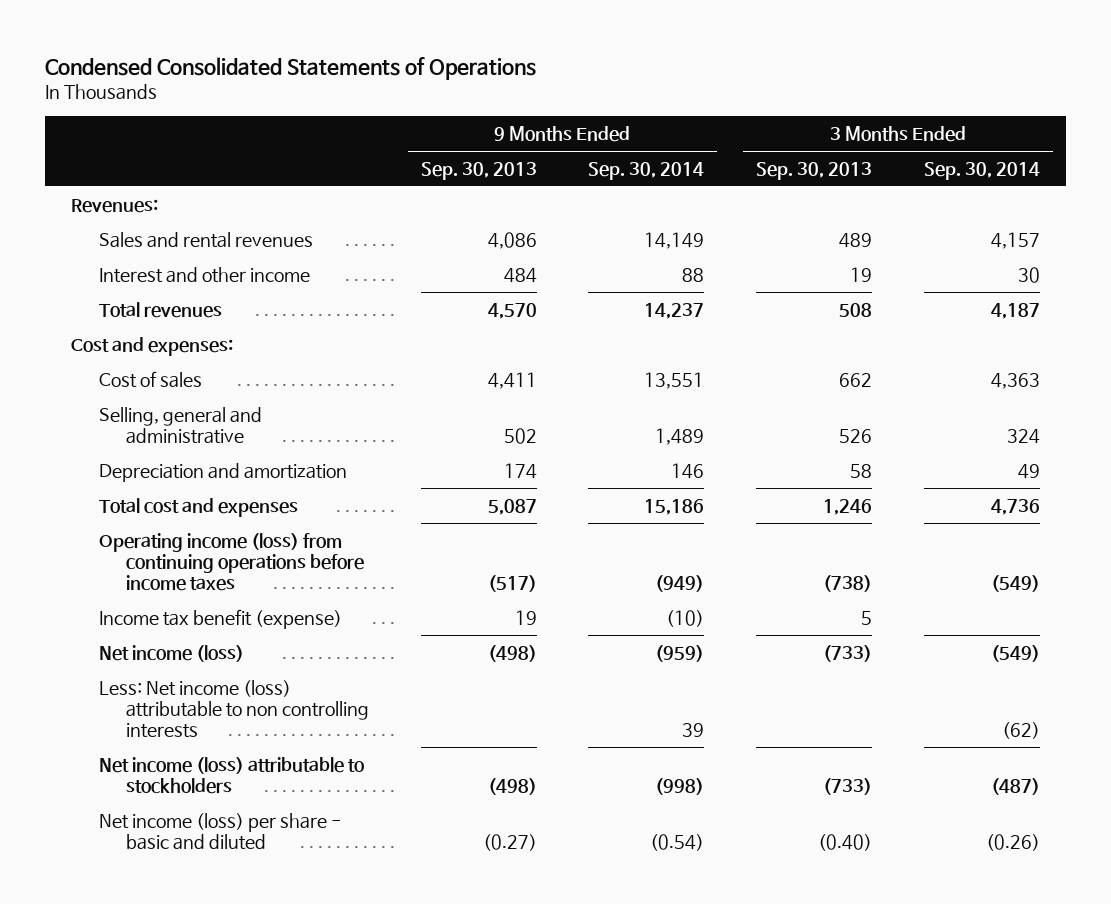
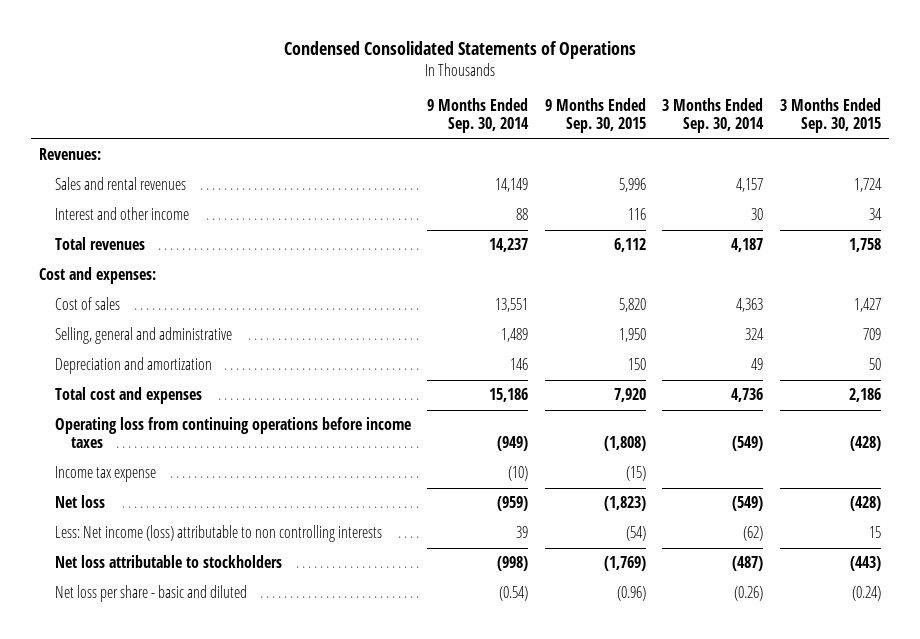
[420,162,537,181] Sep. 30, 2013 -> none
[756,162,873,181] Sep. 30, 2013 -> none
none -> [544,98,646,134] 9 Months Ended Sep. 30, 2015
none -> [779,98,881,134] 3 Months Ended Sep. 30, 2015
[98,532,364,592] Operating income (loss) from continuing operations before income taxes -> [54,417,411,449] Operating loss from continuing operations before income taxes
[98,608,342,629] Income tax benefit (expense) -> [54,466,156,483] Income tax expense
[98,644,244,662] Net income (loss) -> [54,495,105,509] Net loss
[98,756,364,795] Net income (loss) attributable to stockholders -> [54,555,282,569] Net loss attributable to stockholders
[98,812,342,851] Net income (loss) per share - basic and diluted -> [54,585,247,603] Net loss per share - basic and diluted

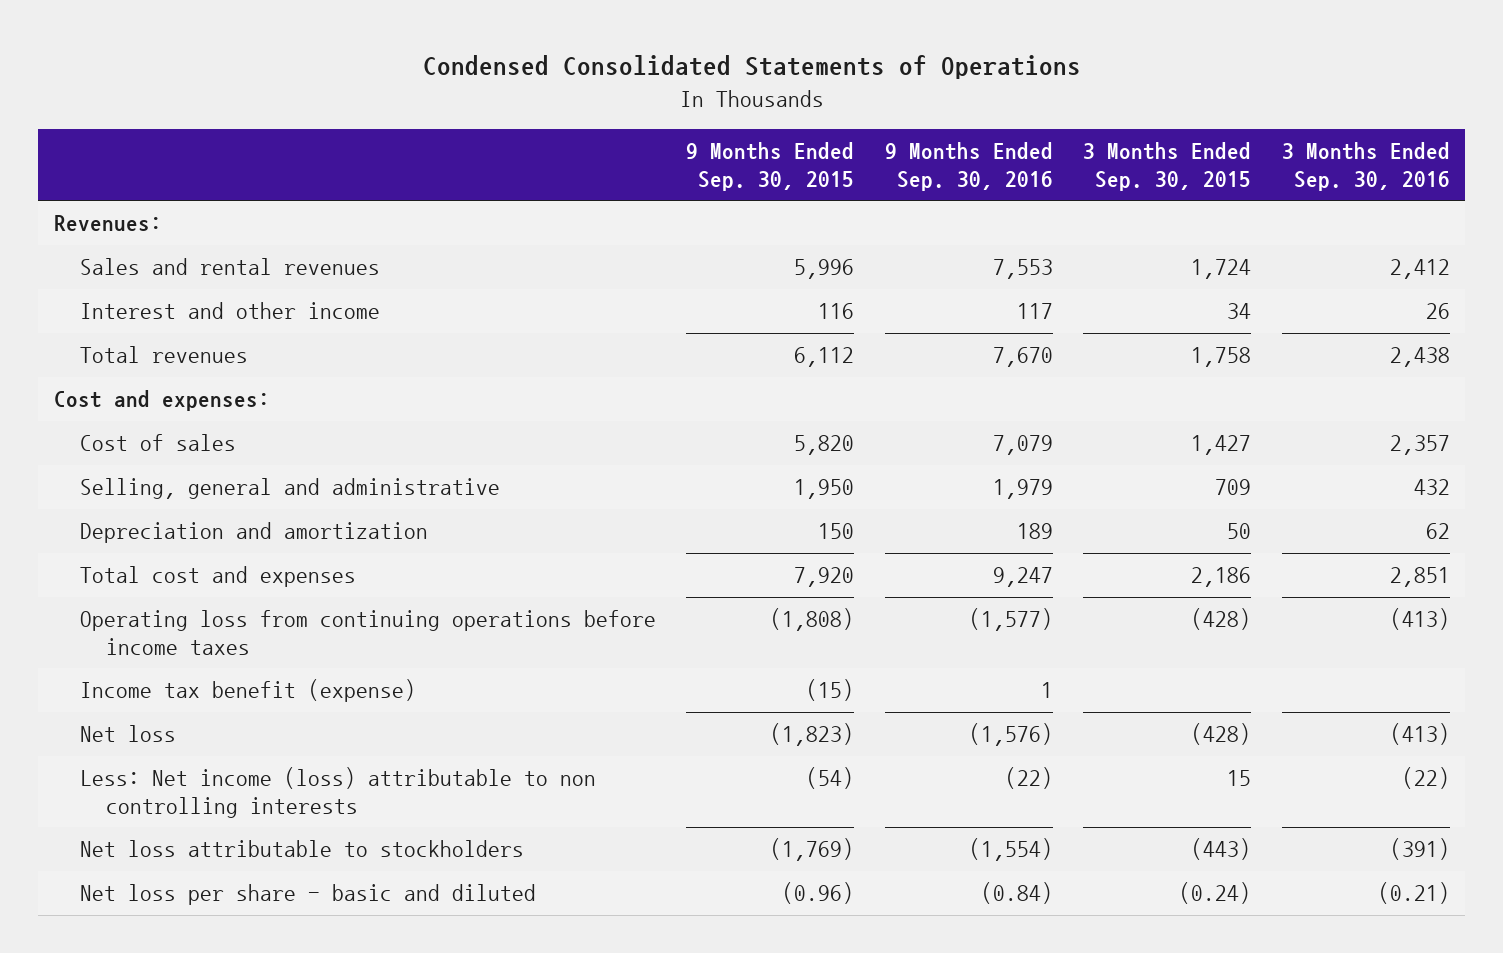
[427,98,530,134] 9 Months Ended Sep. 30, 2014 -> none
[662,98,765,134] 3 Months Ended Sep. 30, 2014 -> none
none -> [884,142,1053,191] 9 Months Ended Sep. 30, 2016
none -> [1281,142,1450,191] 3 Months Ended Sep. 30, 2016
[54,466,156,483] Income tax expense -> [79,679,416,703] Income tax benefit (expense)

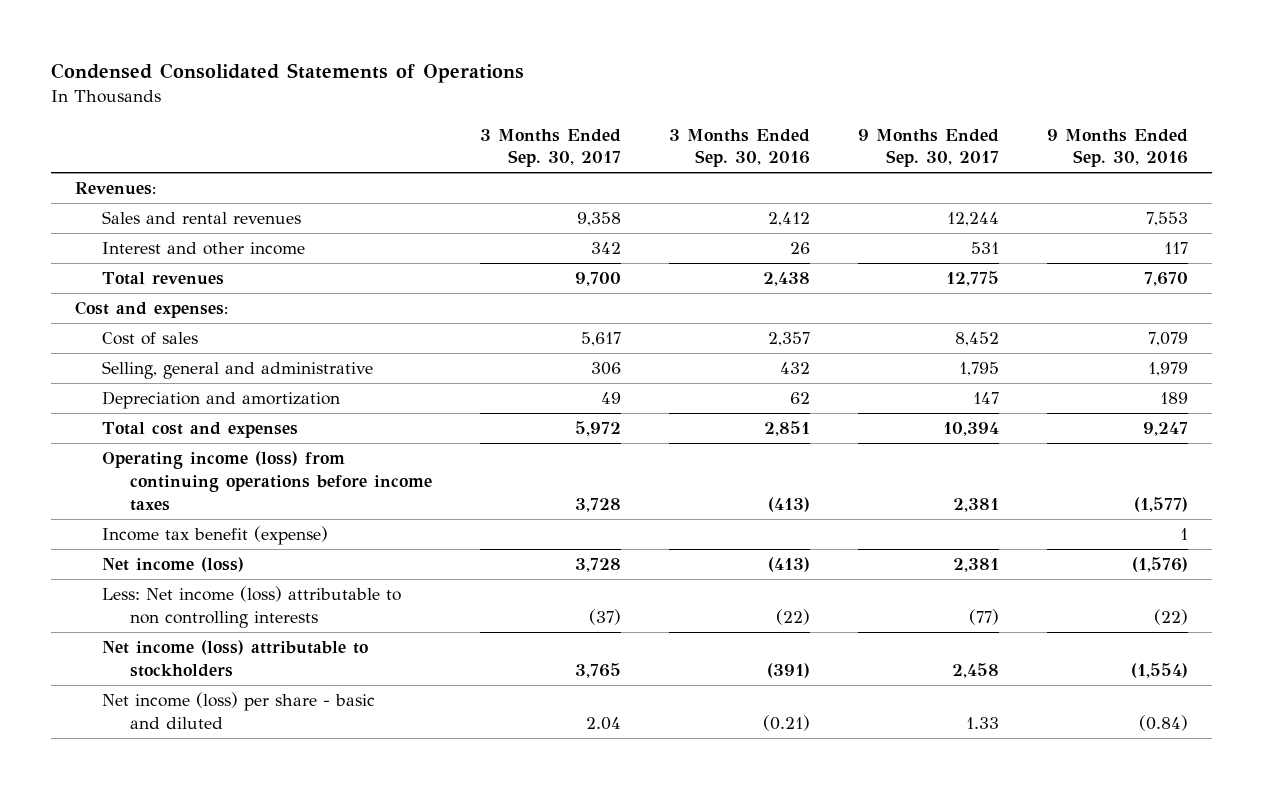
[686,142,855,191] 9 Months Ended Sep. 30, 2015 -> none
[1083,142,1252,191] 3 Months Ended Sep. 30, 2015 -> none
none -> [479,128,621,168] 3 Months Ended Sep. 30, 2017
none -> [857,128,999,168] 9 Months Ended Sep. 30, 2017
[79,610,656,655] Operating loss from continuing operations before income taxes -> [102,451,432,511] Operating income (loss) from continuing operations before income taxes
[79,725,176,743] Net loss -> [102,557,245,573] Net income (loss)
[79,840,524,858] Net loss attributable to stockholders -> [102,640,369,678] Net income (loss) attributable to stockholders
[79,884,536,906] Net loss per share - basic and diluted -> [102,692,376,730] Net income (loss) per share - basic and diluted

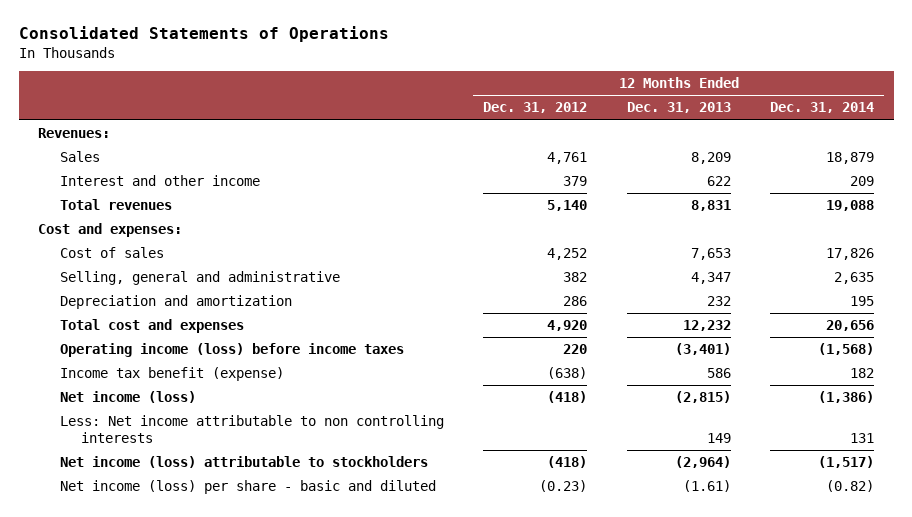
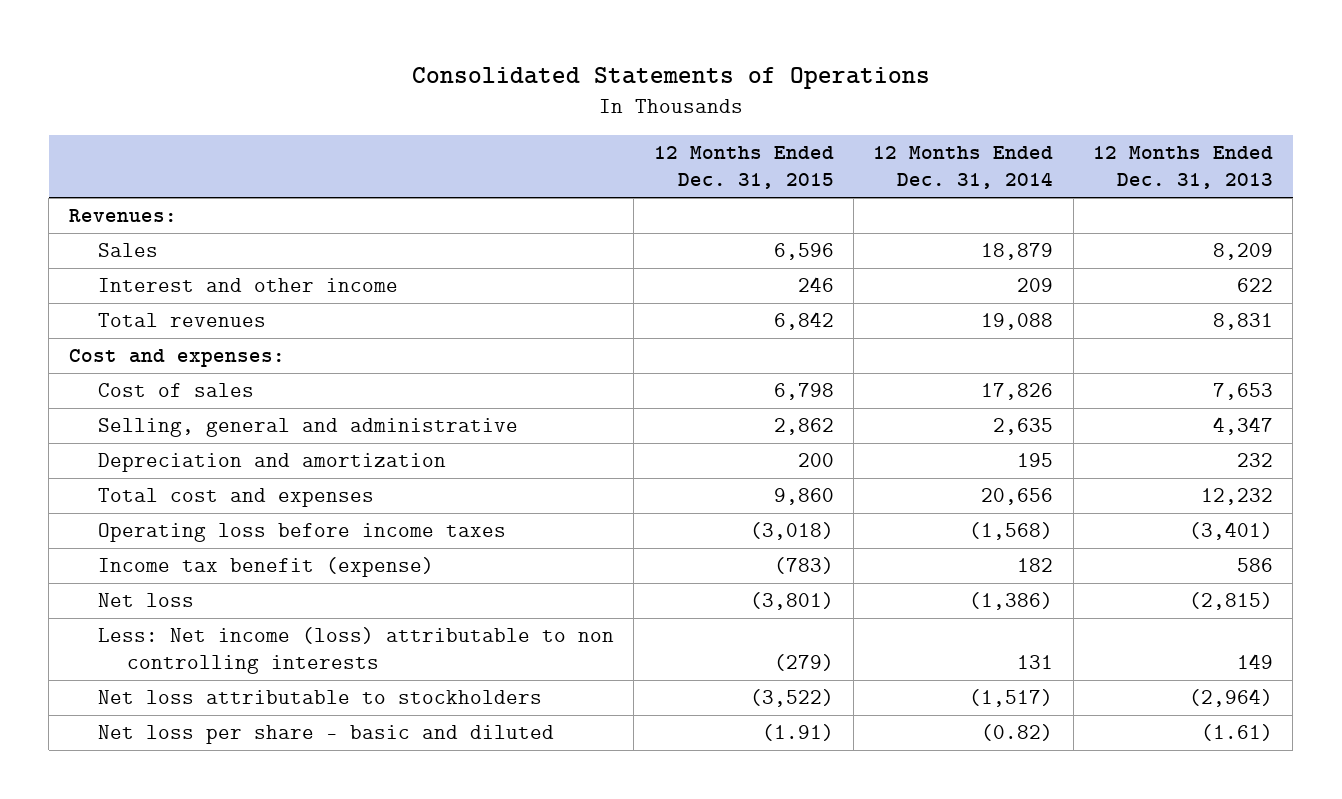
[483,102,588,114] Dec. 31, 2012 -> none
none -> [653,146,834,190] 12 Months Ended Dec. 31, 2015
[59,343,404,358] Operating income (loss) before income taxes -> [97,523,506,543] Operating loss before income taxes
[59,391,196,404] Net income (loss) -> [97,593,194,608] Net loss
[59,415,444,443] Less: Net income attributable to non controlling interests -> [97,627,614,675] Less: Net income (loss) attributable to non controlling interests
[59,456,428,469] Net income (loss) attributable to stockholders -> [97,690,542,705] Net loss attributable to stockholders
[59,480,436,495] Net income (loss) per share - basic and diluted -> [97,725,554,745] Net loss per share - basic and diluted

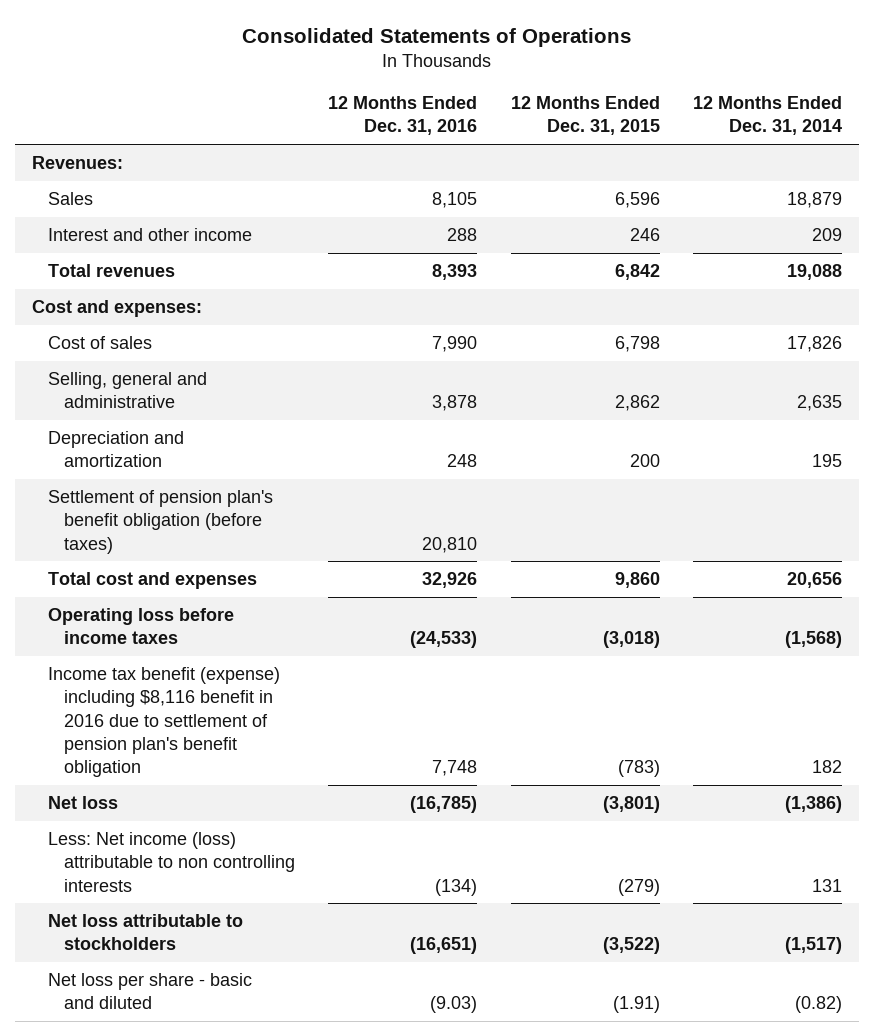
[1093,146,1274,190] 12 Months Ended Dec. 31, 2013 -> none
none -> [328,96,478,136] 12 Months Ended Dec. 31, 2016
none -> [47,489,273,554] Settlement of pension plan's benefit obligation (before taxes)
[97,557,434,578] Income tax benefit (expense) -> [47,666,280,778] Income tax benefit (expense) including $8,116 benefit in 2016 due to settlement of pension plan's benefit obligation

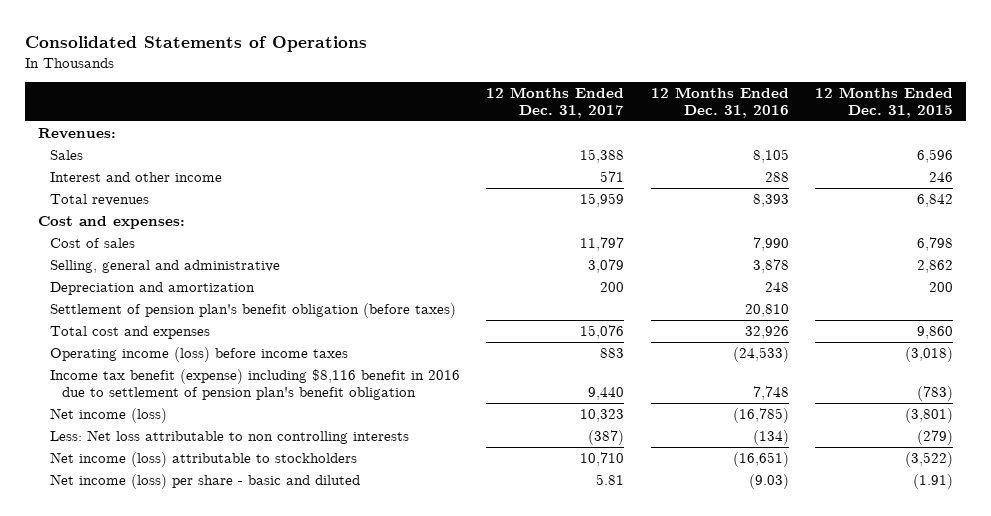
[693,96,843,136] 12 Months Ended Dec. 31, 2014 -> none
none -> [486,87,625,119] 12 Months Ended Dec. 31, 2017
[47,607,234,645] Operating loss before income taxes -> [50,346,349,362] Operating income (loss) before income taxes
[47,795,118,809] Net loss -> [50,407,168,423] Net income (loss)
[47,831,295,892] Less: Net income (loss) attributable to non controlling interests -> [50,429,410,444] Less: Net loss attributable to non controlling interests
[47,913,243,951] Net loss attributable to stockholders -> [50,451,358,467] Net income (loss) attributable to stockholders
[47,972,252,1010] Net loss per share - basic and diluted -> [50,473,361,489] Net income (loss) per share - basic and diluted

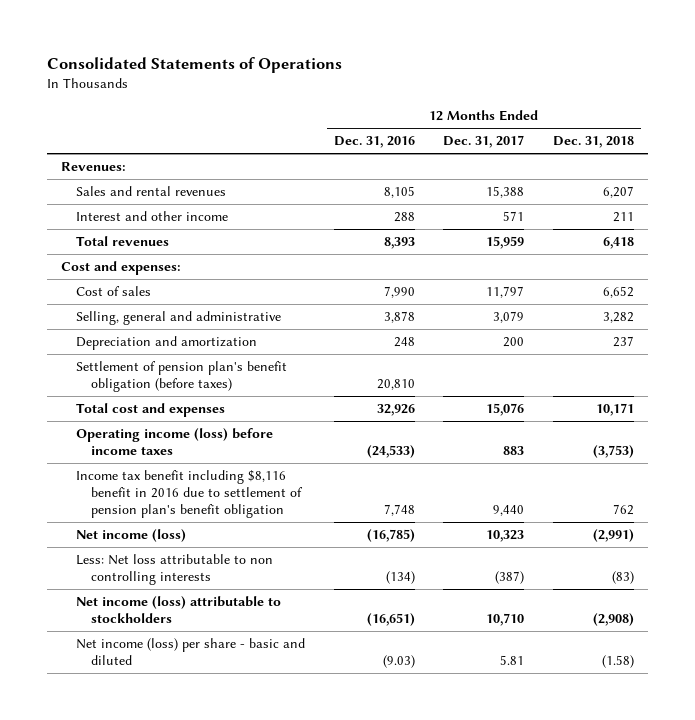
[815,87,954,119] 12 Months Ended Dec. 31, 2015 -> none
none -> [552,136,634,149] Dec. 31, 2018
[50,149,84,160] Sales -> [76,186,227,197] Sales and rental revenues
[50,368,461,400] Income tax benefit (expense) including $8,116 benefit in 2016 due to settlement of pension plan's benefit obligation -> [76,470,303,518] Income tax benefit including $8,116 benefit in 2016 due to settlement of pension plan's benefit obligation

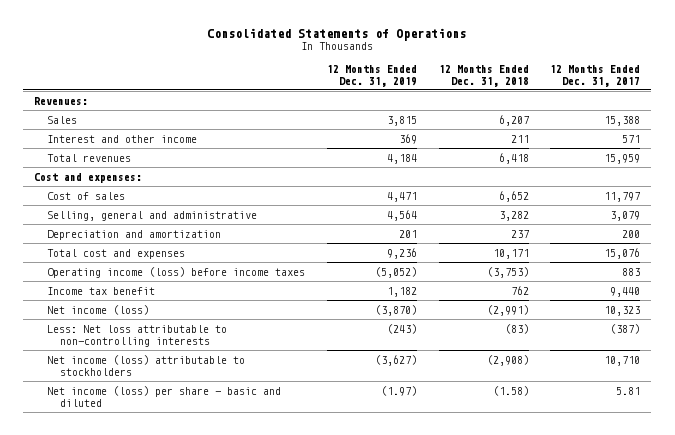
[333,136,415,149] Dec. 31, 2016 -> none
none -> [326,64,417,87] 12 Months Ended Dec. 31, 2019
[76,186,227,197] Sales and rental revenues -> [47,115,78,124] Sales
[76,361,288,393] Settlement of pension plan's benefit obligation (before taxes) -> none
[76,470,303,518] Income tax benefit including $8,116 benefit in 2016 due to settlement of pension plan's benefit obligation -> [47,286,156,295] Income tax benefit
[76,554,274,586] Less: Net loss attributable to non controlling interests -> [47,324,228,347] Less: Net loss attributable to non-controlling interests

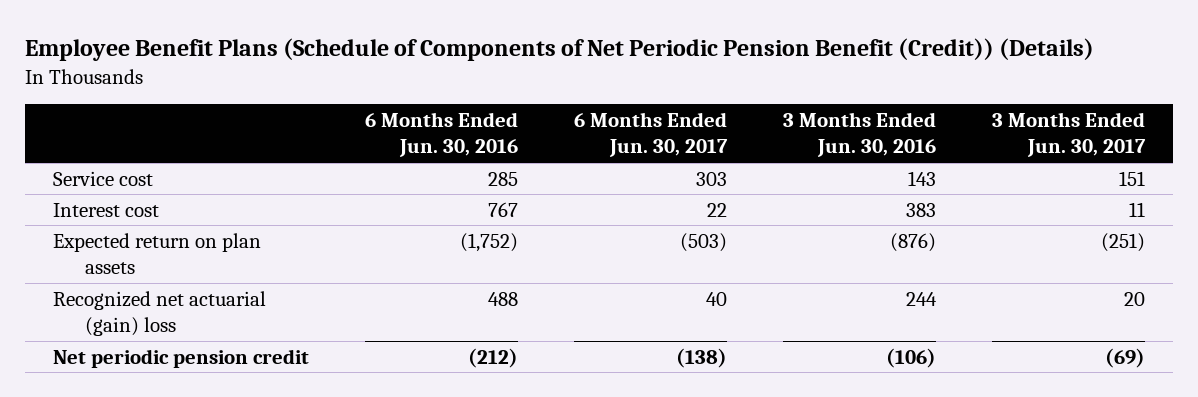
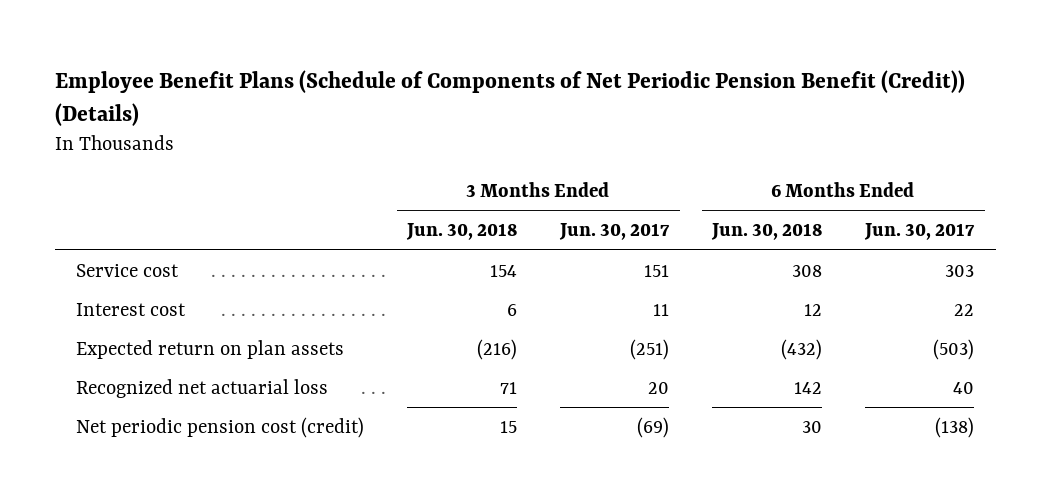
[364,112,518,158] 6 Months Ended Jun. 30, 2016 -> none
[782,112,936,158] 3 Months Ended Jun. 30, 2016 -> none
none -> [406,223,518,241] Jun. 30, 2018
none -> [711,223,823,241] Jun. 30, 2018
[52,290,266,336] Recognized net actuarial (gain) loss -> [76,378,329,398] Recognized net actuarial loss
[52,348,309,368] Net periodic pension credit -> [76,416,365,438] Net periodic pension cost (credit)

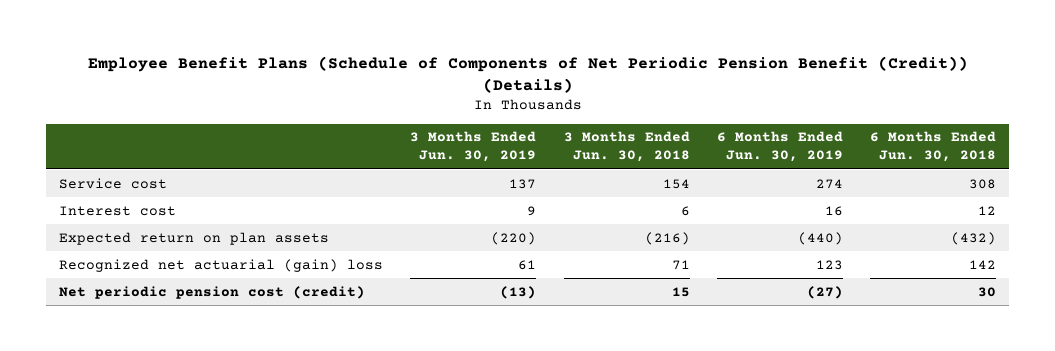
[559,223,671,241] Jun. 30, 2017 -> none
[864,223,976,241] Jun. 30, 2017 -> none
none -> [410,131,537,163] 3 Months Ended Jun. 30, 2019
none -> [716,131,843,163] 6 Months Ended Jun. 30, 2019
[76,378,329,398] Recognized net actuarial loss -> [59,258,384,272] Recognized net actuarial (gain) loss

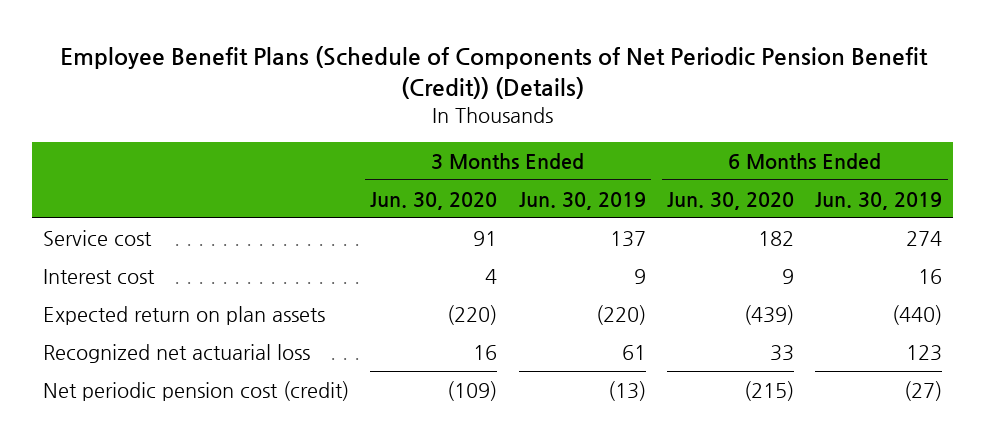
[563,131,690,163] 3 Months Ended Jun. 30, 2018 -> none
[869,131,996,163] 6 Months Ended Jun. 30, 2018 -> none
none -> [370,191,498,210] Jun. 30, 2020
none -> [667,191,795,210] Jun. 30, 2020
[59,258,384,272] Recognized net actuarial (gain) loss -> [43,344,311,364] Recognized net actuarial loss

